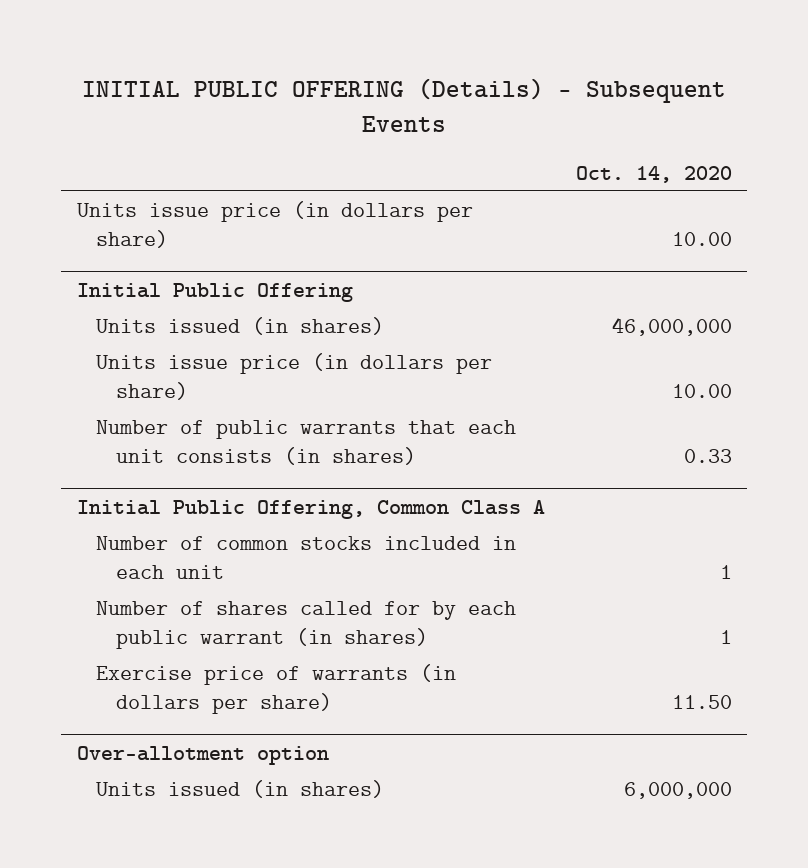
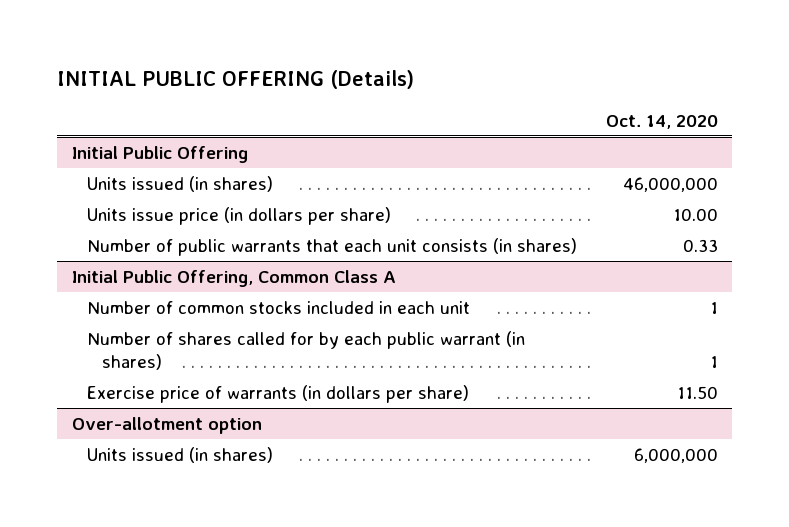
[82,77,727,133] INITIAL PUBLIC OFFERING (Details) - Subsequent Events -> [57,70,415,90] INITIAL PUBLIC OFFERING (Details)
[76,200,473,249] Units issue price (in dollars per share) -> none

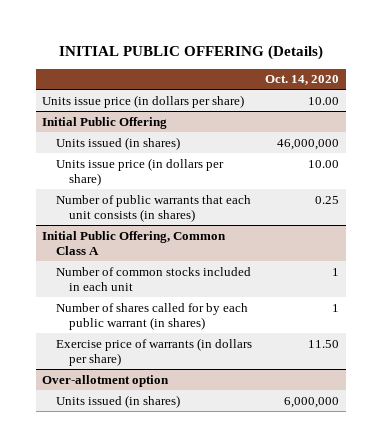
none -> [42,94,245,108] Units issue price (in dollars per share)
[682,238,718,252] 0.33 -> [315,195,340,204] 0.25

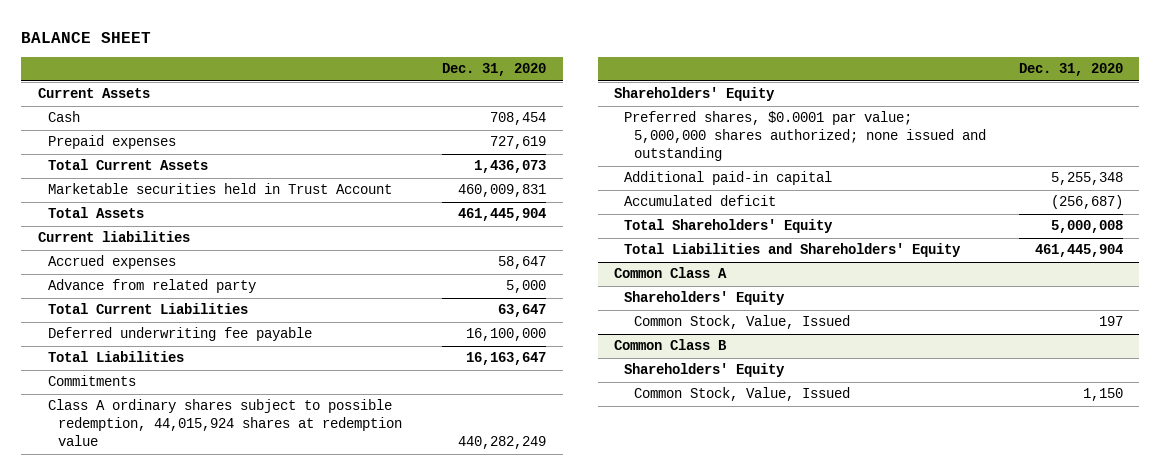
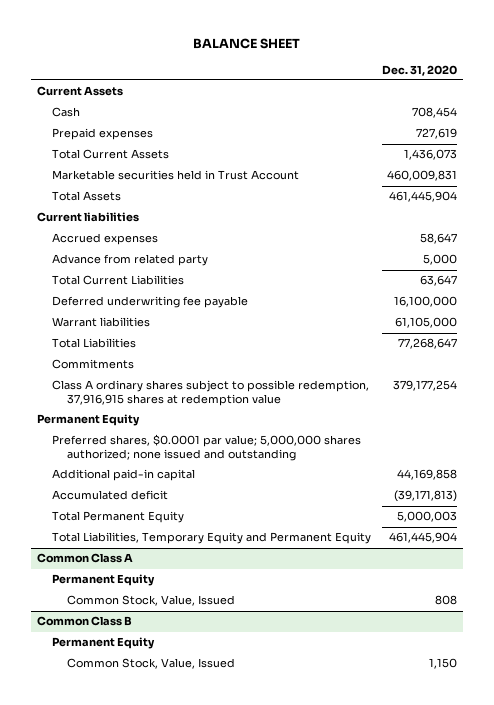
none -> [52,317,151,328] Warrant liabilities
[466,352,547,366] 16,163,647 -> [398,338,458,350] 77,268,647
[47,399,402,447] Class A ordinary shares subject to possible redemption, 44,015,924 shares at redemption value -> [52,380,370,406] Class A ordinary shares subject to possible redemption, 37,916,915 shares at redemption value
[458,436,547,450] 440,282,249 -> [393,380,458,392] 379,177,254
[613,87,775,102] Shareholders' Equity -> [36,414,140,427] Permanent Equity
[1050,172,1123,186] 5,255,348 -> [397,469,458,481] 44,169,858
[1050,195,1123,210] (256,687) -> [394,490,458,503] (39,171,813)
[624,219,834,234] Total Shareholders' Equity -> [52,511,185,524] Total Permanent Equity
[1050,220,1123,234] 5,000,008 -> [397,511,458,523] 5,000,003
[624,243,962,258] Total Liabilities and Shareholders' Equity -> [52,532,372,545] Total Liabilities, Temporary Equity and Permanent Equity
[624,291,786,306] Shareholders' Equity -> [52,574,156,587] Permanent Equity
[1098,316,1123,327] 197 -> [435,595,458,606] 808
[624,363,786,378] Shareholders' Equity -> [52,637,156,650] Permanent Equity

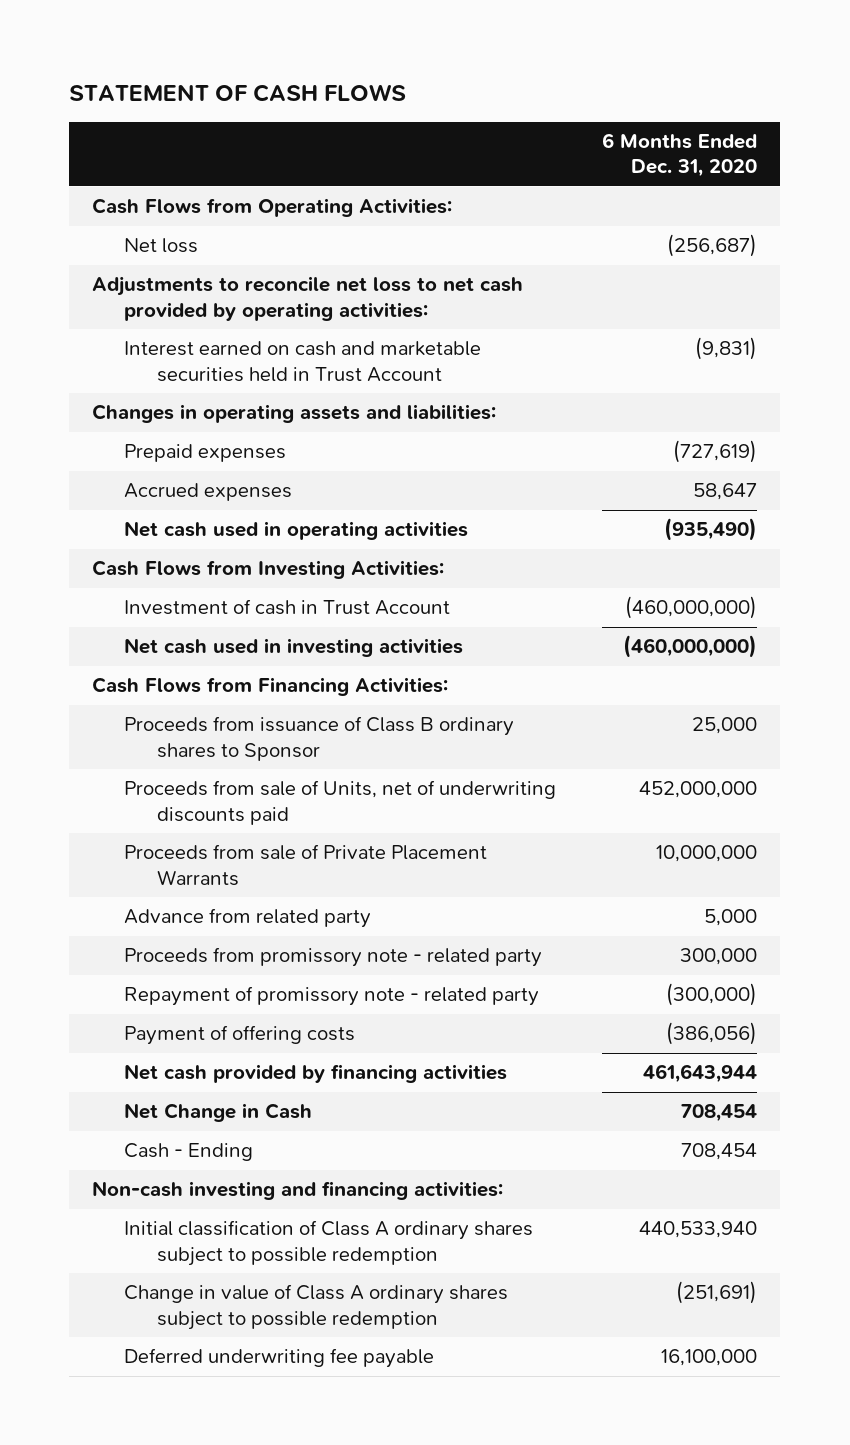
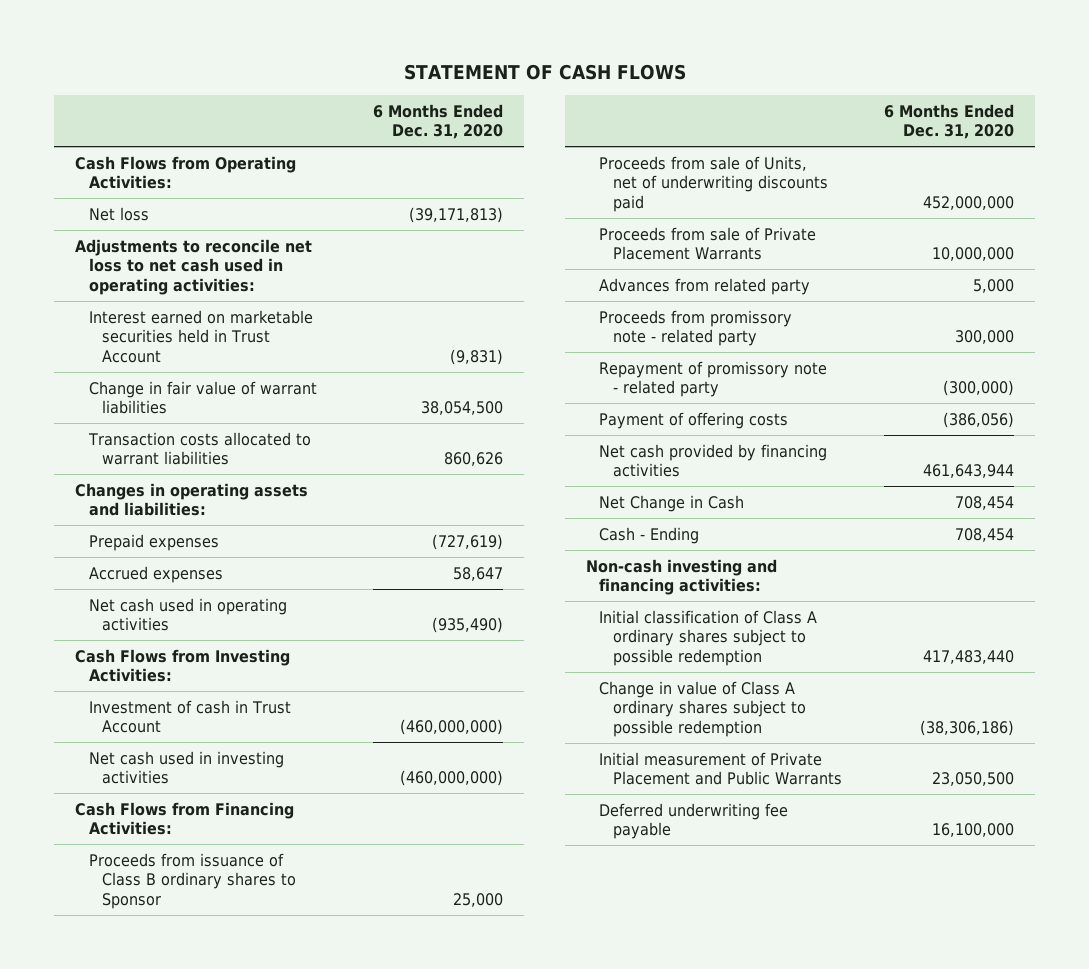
[667,234,758,258] (256,687) -> [409,206,504,223] (39,171,813)
[92,276,524,321] Adjustments to reconcile net loss to net cash provided by operating activities: -> [75,238,313,295] Adjustments to reconcile net loss to net cash used in operating activities:
[124,341,482,382] Interest earned on cash and marketable securities held in Trust Account -> [88,309,313,363] Interest earned on marketable securities held in Trust Account
none -> [88,380,317,415] Change in fair value of warrant liabilities
none -> [87,431,311,466] Transaction costs allocated to warrant liabilities
[124,908,372,929] Advance from related party -> [599,277,811,295] Advances from related party
[639,1221,758,1239] 440,533,940 -> [923,649,1015,664] 417,483,440
[676,1281,758,1305] (251,691) -> [920,719,1015,736] (38,306,186)
none -> [599,751,842,786] Initial measurement of Private Placement and Public Warrants

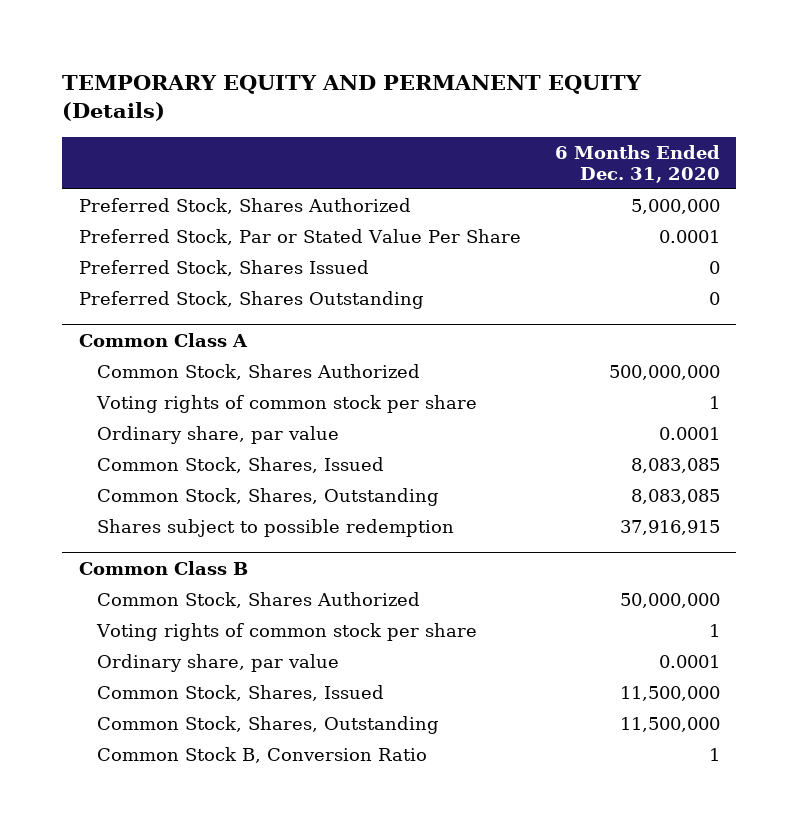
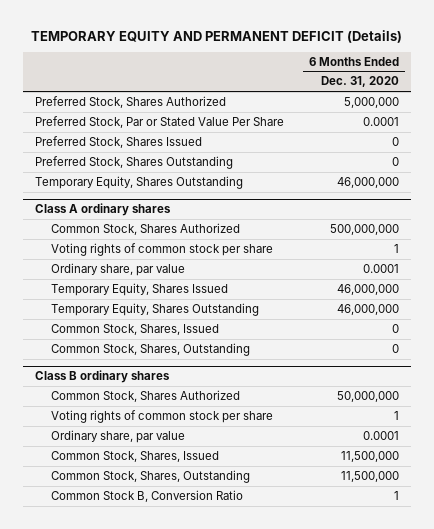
[62,75,643,122] TEMPORARY EQUITY AND PERMANENT EQUITY (Details) -> [30,29,402,43] TEMPORARY EQUITY AND PERMANENT DEFICIT (Details)
none -> [35,175,244,189] Temporary Equity, Shares Outstanding
[79,332,249,347] Common Class A -> [35,203,172,217] Class A ordinary shares
[96,519,454,538] Shares subject to possible redemption -> none
none -> [51,282,229,296] Temporary Equity, Shares Issued
none -> [51,302,260,316] Temporary Equity, Shares Outstanding
[630,458,720,474] 8,083,085 -> [391,323,399,333] 0
[630,489,720,505] 8,083,085 -> [391,343,399,353] 0
[79,560,249,575] Common Class B -> [35,370,171,384] Class B ordinary shares

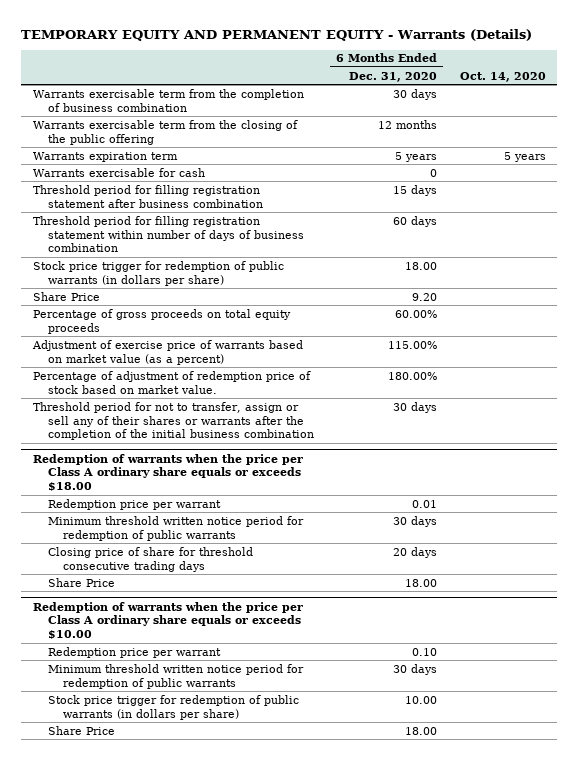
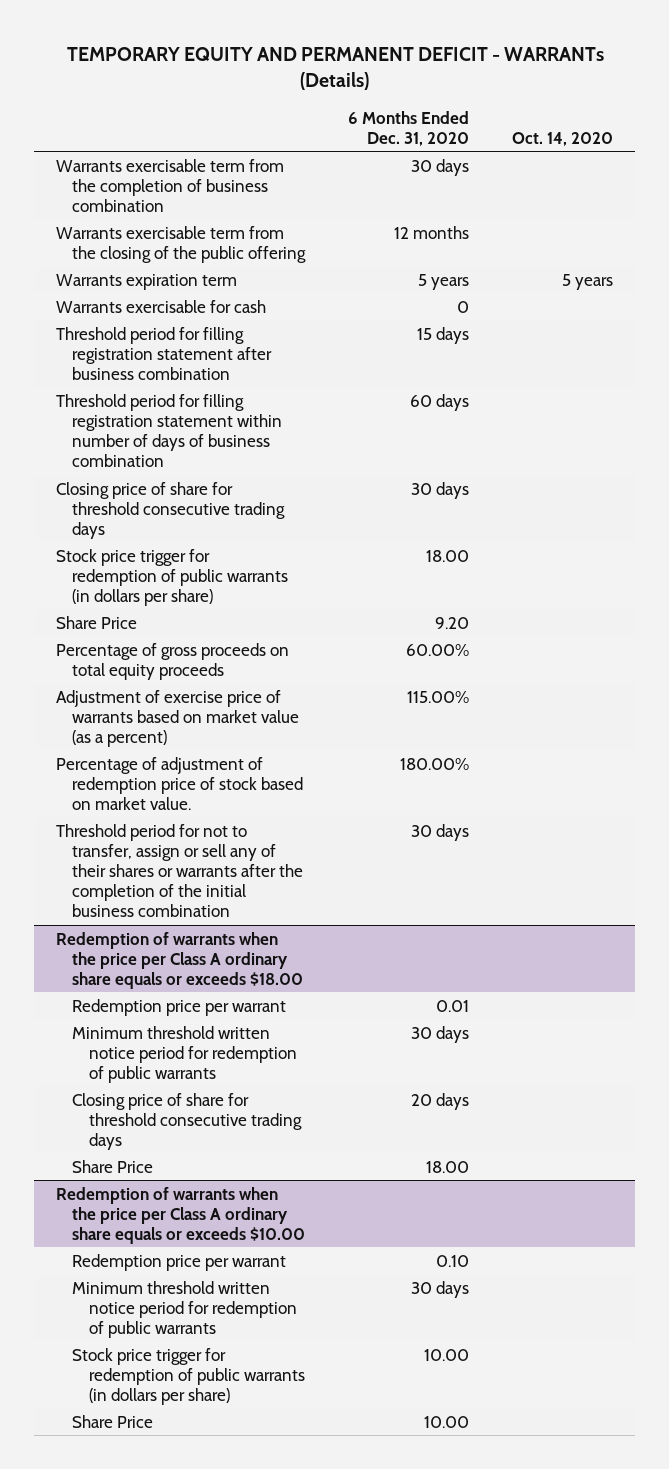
[21,28,533,41] TEMPORARY EQUITY AND PERMANENT EQUITY - Warrants (Details) -> [66,46,604,91] TEMPORARY EQUITY AND PERMANENT DEFICIT - WARRANTs (Details)
none -> [55,481,286,539] Closing price of share for threshold consecutive trading days
[405,726,438,735] 18.00 -> [424,1415,470,1428] 10.00

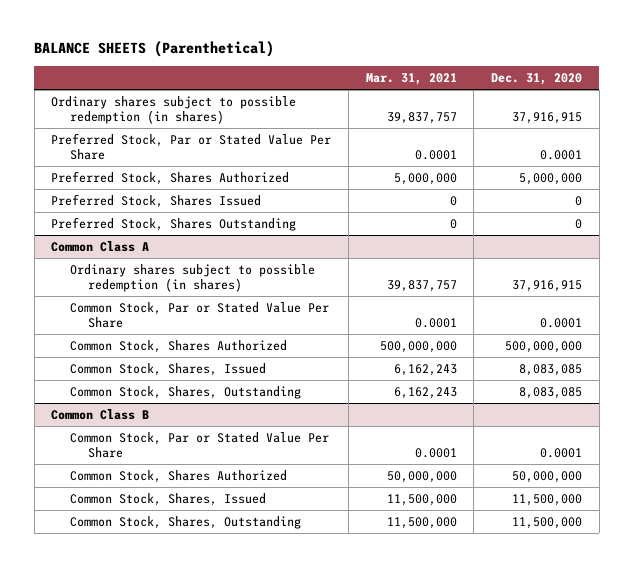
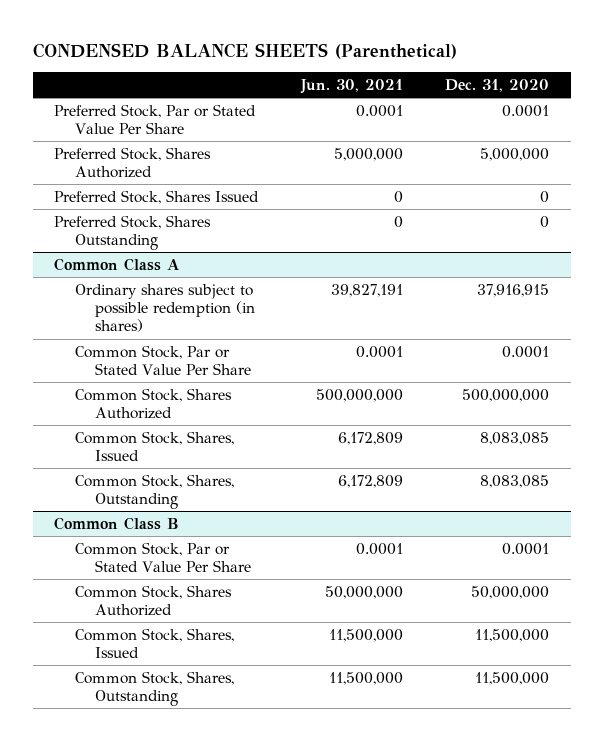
[34,41,275,58] BALANCE SHEETS (Parenthetical) -> [32,42,457,59] CONDENSED BALANCE SHEETS (Parenthetical)
[365,73,457,86] Mar. 31, 2021 -> none
none -> [299,79,403,95] Jun. 30, 2021
[51,96,297,124] Ordinary shares subject to possible redemption (in shares) -> none

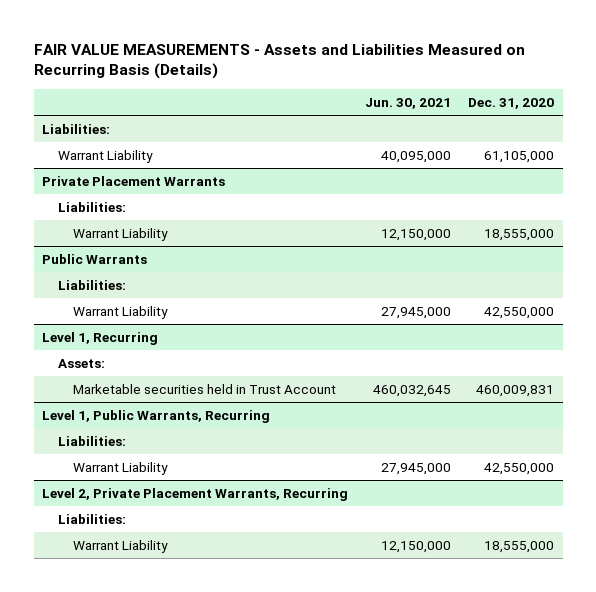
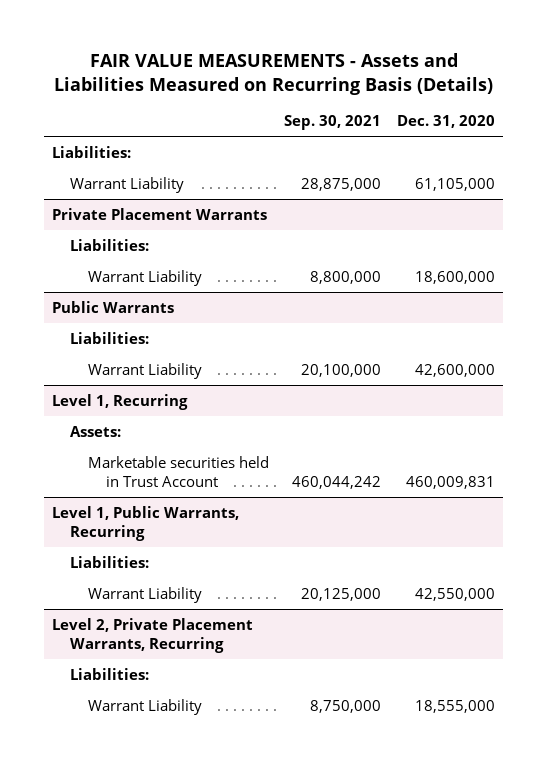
[365,97,452,109] Jun. 30, 2021 -> none
none -> [284,115,382,131] Sep. 30, 2021
[484,228,555,241] 18,555,000 -> [415,270,496,284] 18,600,000
[484,306,555,319] 42,550,000 -> [415,363,496,377] 42,600,000

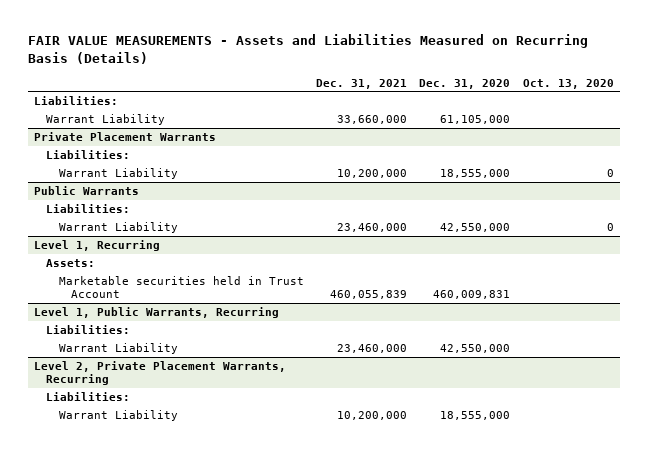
[284,115,382,131] Sep. 30, 2021 -> none
none -> [316,78,408,89] Dec. 31, 2021
none -> [522,78,614,89] Oct. 13, 2020
[415,270,496,284] 18,600,000 -> [440,168,511,178] 18,555,000
[415,363,496,377] 42,600,000 -> [440,222,511,232] 42,550,000

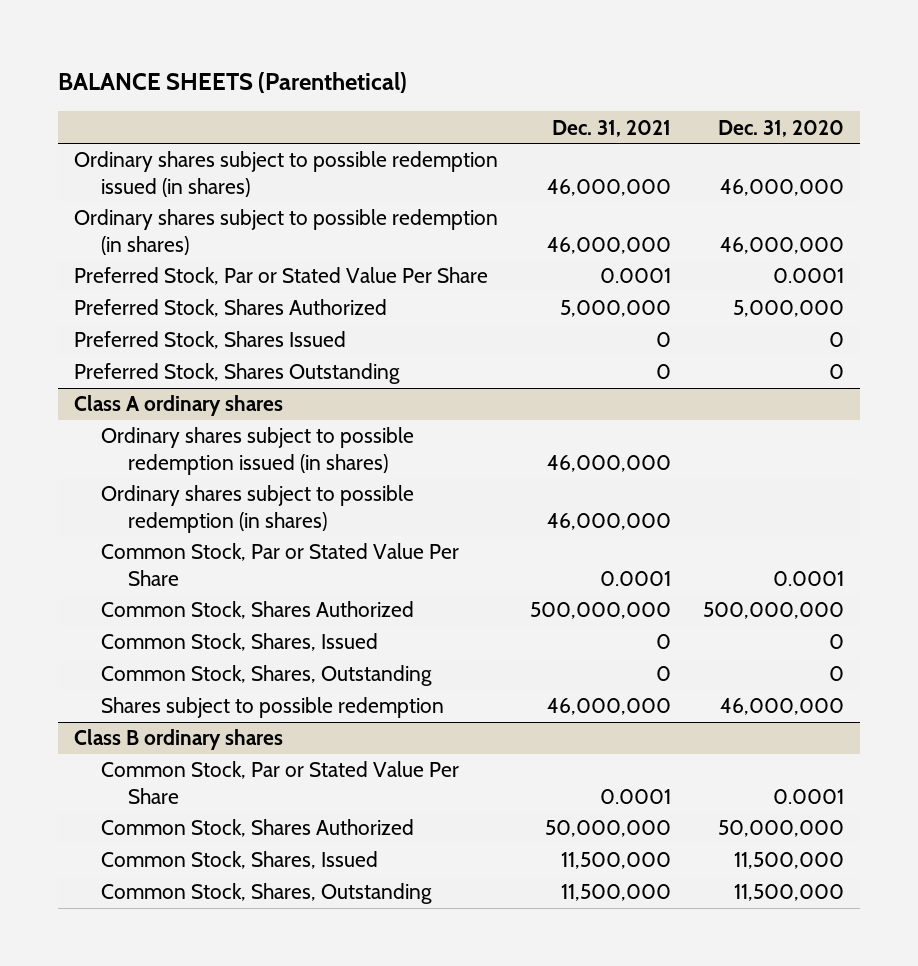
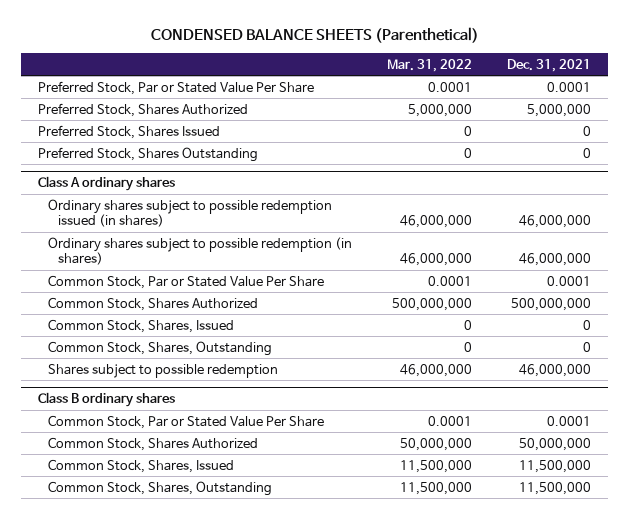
[57,72,407,94] BALANCE SHEETS (Parenthetical) -> [150,27,479,44] CONDENSED BALANCE SHEETS (Parenthetical)
[718,119,845,137] Dec. 31, 2020 -> none
none -> [387,58,473,72] Mar. 31, 2022
[73,151,498,197] Ordinary shares subject to possible redemption issued (in shares) -> none
[73,209,498,255] Ordinary shares subject to possible redemption (in shares) -> none

